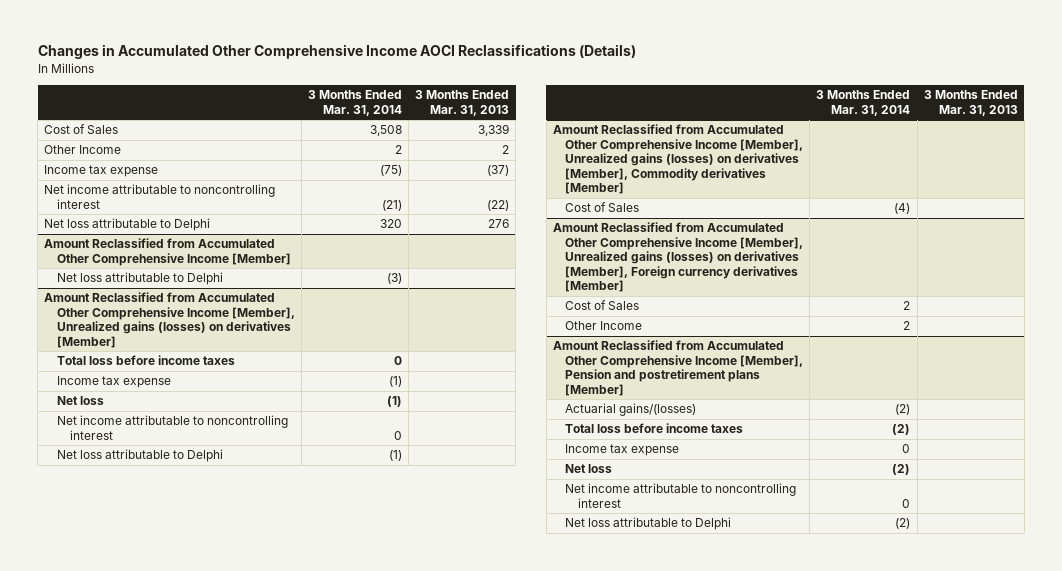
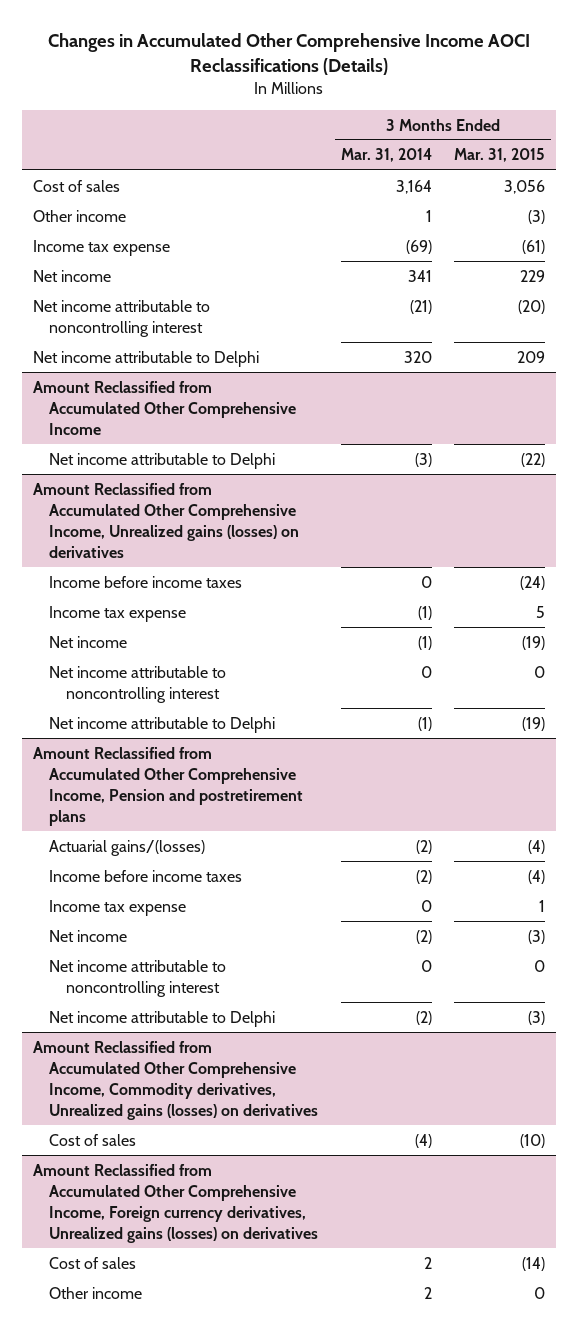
[415,90,510,116] 3 Months Ended Mar. 31, 2013 -> none
none -> [453,148,545,163] Mar. 31, 2015
[44,124,119,135] Cost of Sales -> [32,179,120,192] Cost of sales
[370,125,403,137] 3,508 -> [395,179,432,194] 3,164
[44,145,122,155] Other Income -> [32,209,126,222] Other income
[395,145,403,155] 2 -> [425,209,432,222] 1
[380,165,403,177] (75) -> [405,239,432,254] (69)
none -> [32,269,111,282] Net income
[44,218,211,232] Net loss attributable to Delphi -> [32,350,259,367] Net income attributable to Delphi
[44,238,292,266] Amount Reclassified from Accumulated Other Comprehensive Income [Member] -> [32,380,297,435] Amount Reclassified from Accumulated Other Comprehensive Income
[57,272,224,286] Net loss attributable to Delphi -> [49,452,276,469] Net income attributable to Delphi
[44,292,296,348] Amount Reclassified from Accumulated Other Comprehensive Income [Member], Unrealized gains (losses) on derivatives [Member] -> [32,482,300,558] Amount Reclassified from Accumulated Other Comprehensive Income, Unrealized gains (losses) on derivatives
[57,355,236,366] Total loss before income taxes -> [49,575,243,588] Income before income taxes
[57,396,105,406] Net loss -> none
none -> [49,635,128,648] Net income
[552,124,804,195] Amount Reclassified from Accumulated Other Comprehensive Income [Member], Unrealized gains (losses) on derivatives [Member], Commodity derivatives [Member] -> none
[565,202,640,213] Cost of Sales -> none
[552,222,804,293] Amount Reclassified from Accumulated Other Comprehensive Income [Member], Unrealized gains (losses) on derivatives [Member], Foreign currency derivatives [Member] -> none
[565,300,640,311] Cost of Sales -> none
[565,321,643,331] Other Income -> none
[57,449,224,463] Net loss attributable to Delphi -> [49,716,276,733] Net income attributable to Delphi
[552,340,804,396] Amount Reclassified from Accumulated Other Comprehensive Income [Member], Pension and postretirement plans [Member] -> [32,746,304,826] Amount Reclassified from Accumulated Other Comprehensive Income, Pension and postretirement plans
[565,423,744,434] Total loss before income taxes -> [49,869,243,882] Income before income taxes
[565,464,613,474] Net loss -> none
none -> [49,929,128,942] Net income
[565,517,732,531] Net loss attributable to Delphi -> [49,1010,276,1027] Net income attributable to Delphi
none -> [32,1040,319,1120] Amount Reclassified from Accumulated Other Comprehensive Income, Commodity derivatives, Unrealized gains (losses) on derivatives
none -> [49,1133,137,1146] Cost of sales
none -> [32,1163,319,1243] Amount Reclassified from Accumulated Other Comprehensive Income, Foreign currency derivatives, Unrealized gains (losses) on derivatives
none -> [49,1256,137,1269] Cost of sales
none -> [49,1286,143,1299] Other income

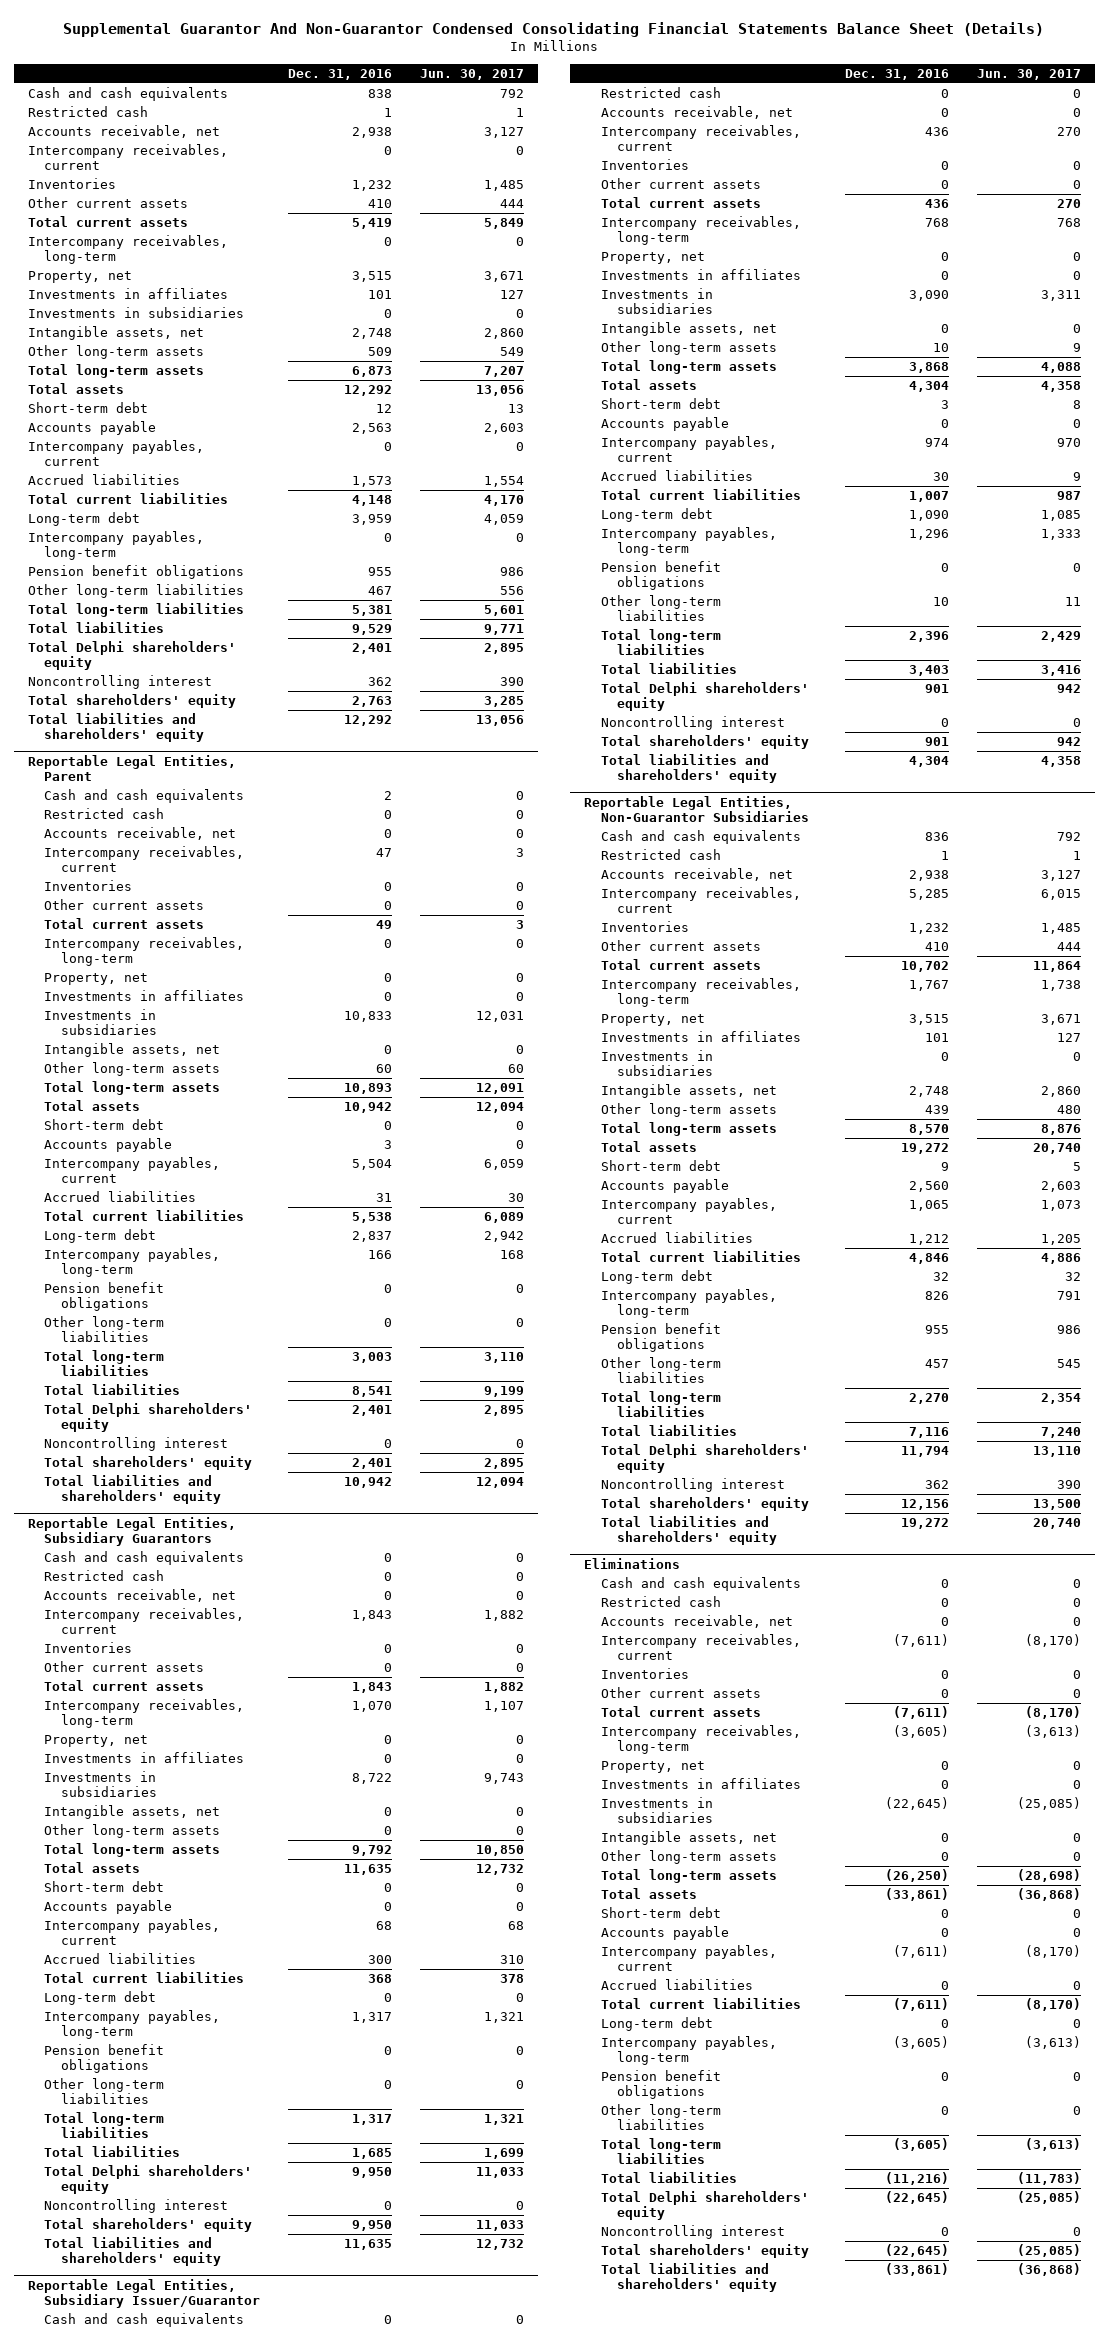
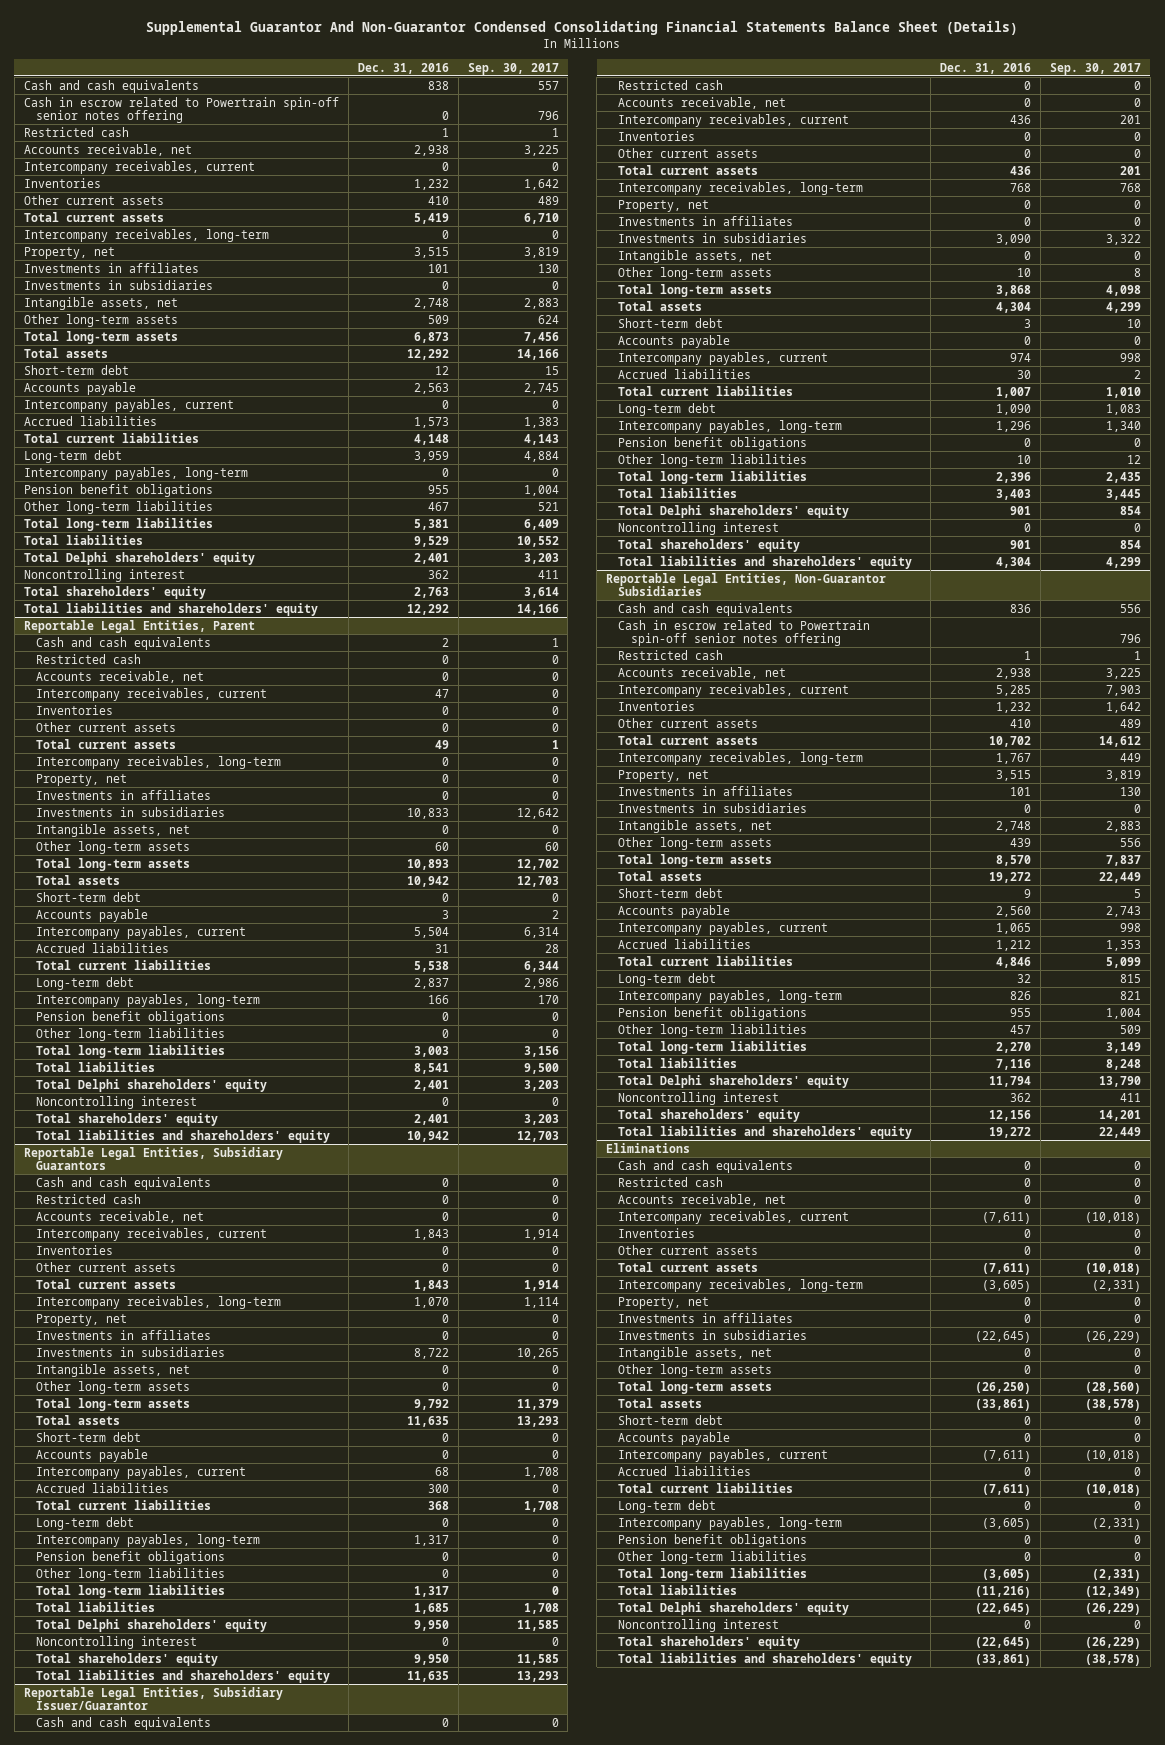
[420,68,525,80] Jun. 30, 2017 -> none
none -> [467,62,559,75] Sep. 30, 2017
none -> [23,96,339,123] Cash in escrow related to Powertrain spin-off senior notes offering
none -> [618,619,871,646] Cash in escrow related to Powertrain spin-off senior notes offering

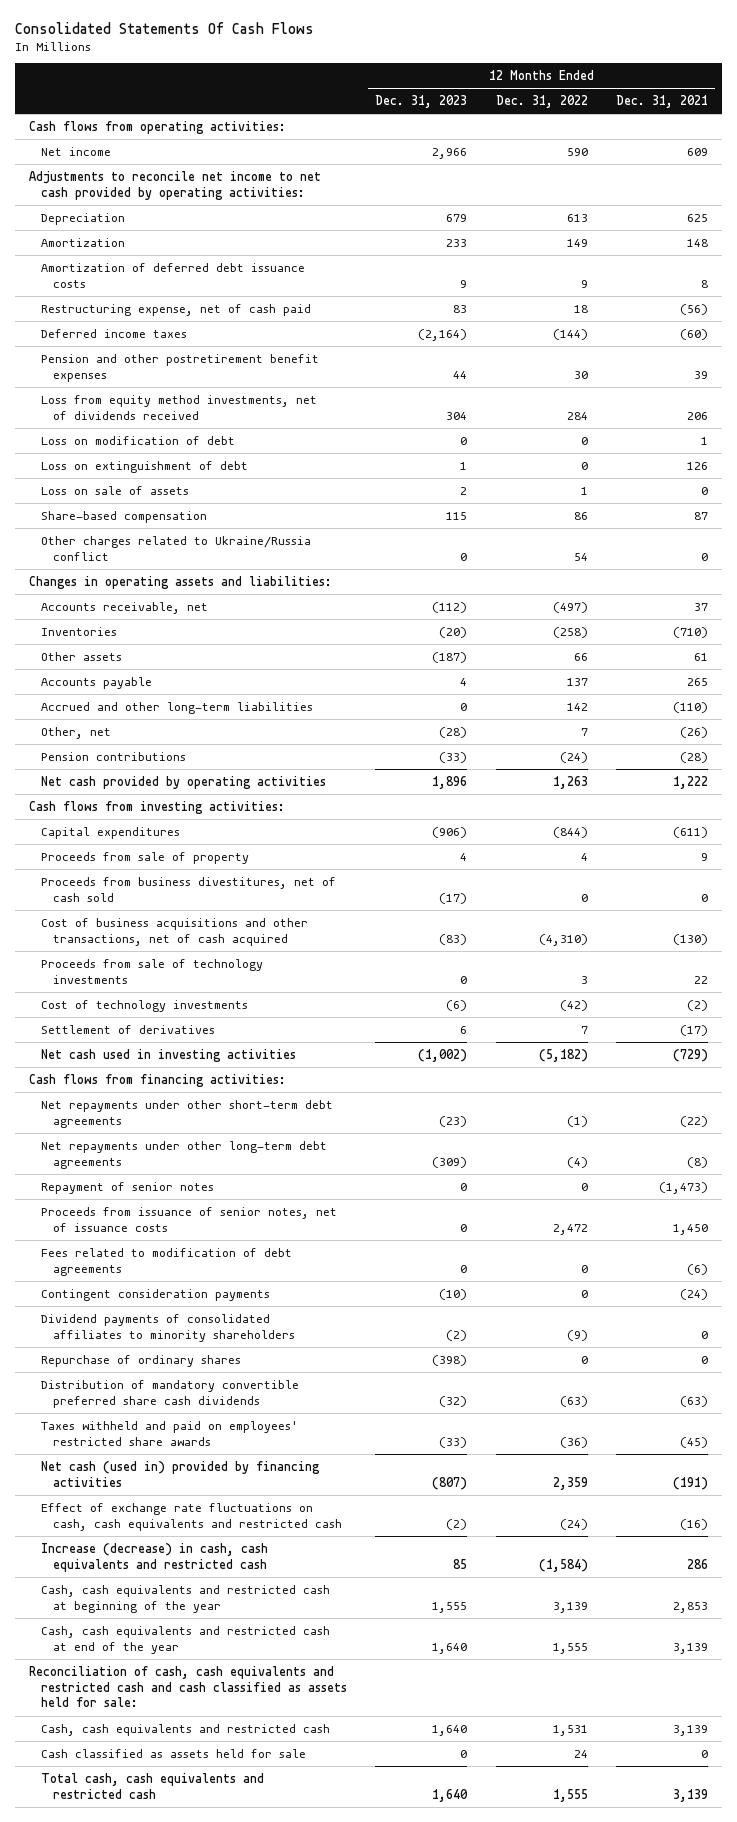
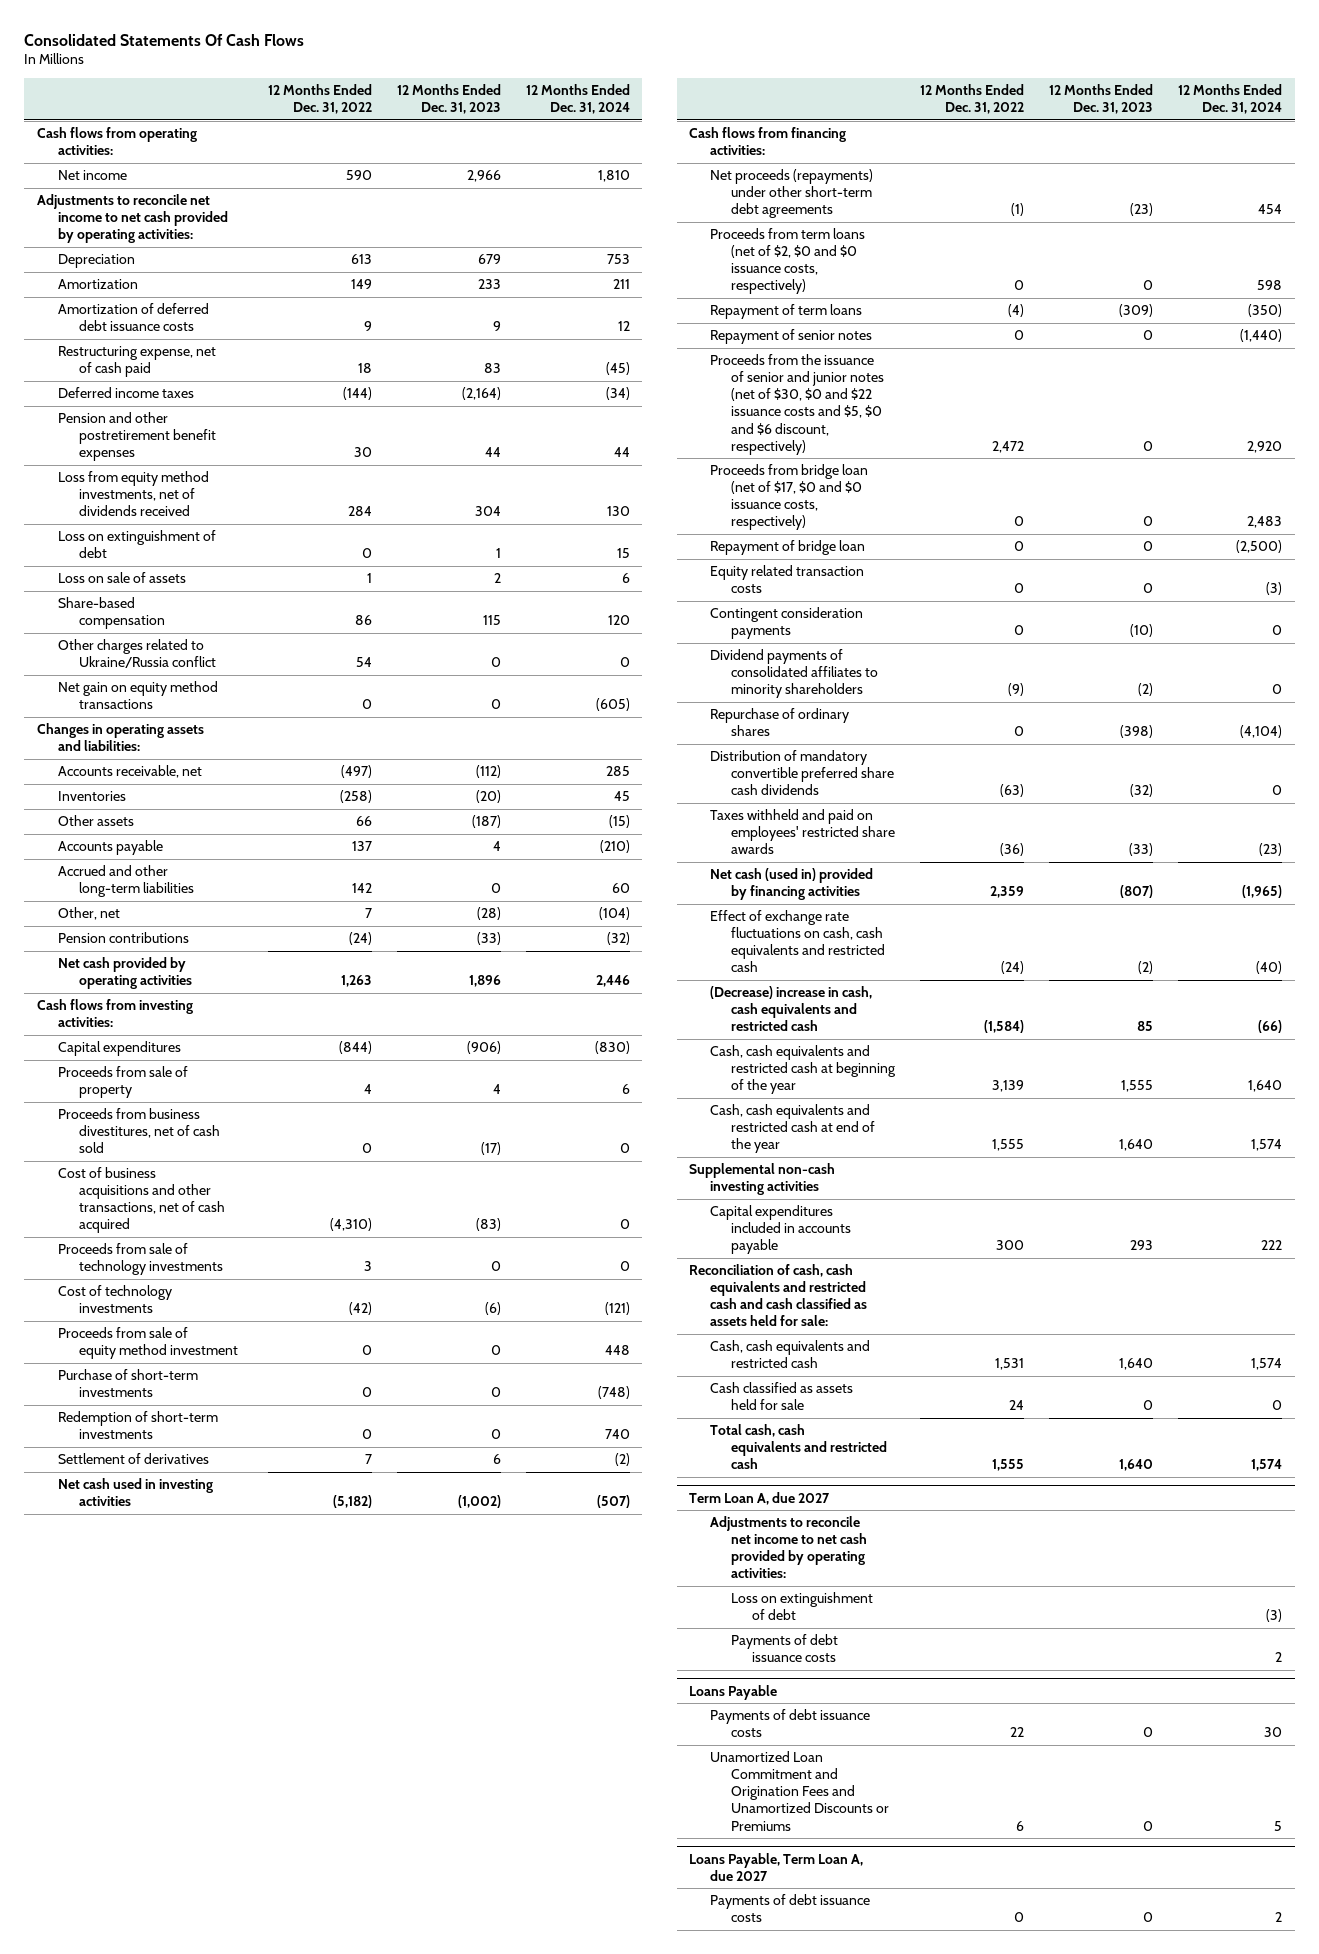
[616,95,709,109] Dec. 31, 2021 -> none
none -> [525,84,630,115] 12 Months Ended Dec. 31, 2024
[41,435,236,445] Loss on modification of debt -> none
none -> [57,681,218,710] Net gain on equity method transactions
none -> [57,1327,238,1360] Proceeds from sale of equity method investment
none -> [57,1369,198,1398] Purchase of short-term investments
none -> [57,1411,218,1440] Redemption of short-term investments
[41,1099,334,1128] Net repayments under other short-term debt agreements -> [710,169,874,219] Net proceeds (repayments) under other short-term debt agreements
none -> [710,228,866,295] Proceeds from term loans (net of $2, $0 and $0 issuance costs, respectively)
[41,1140,328,1169] Net repayments under other long-term debt agreements -> [710,304,863,320] Repayment of term loans
[41,1247,293,1276] Fees related to modification of debt agreements -> none
[41,1206,338,1232] Proceeds from issuance of senior notes, net of issuance costs -> [710,354,885,455] Proceeds from the issuance of senior and junior notes (net of $30, $0 and $22 issuance costs and $5, $0 and $6 discount, respectively)
none -> [710,464,869,531] Proceeds from bridge loan (net of $17, $0 and $0 issuance costs, respectively)
none -> [710,540,866,556] Repayment of bridge loan
none -> [710,565,865,594] Equity related transaction costs
[41,1542,269,1572] Increase (decrease) in cash, cash equivalents and restricted cash -> [710,986,873,1032] (Decrease) increase in cash, cash equivalents and restricted cash
none -> [689,1163,836,1196] Supplemental non-cash investing activities
none -> [710,1205,852,1255] Capital expenditures included in accounts payable
none -> [689,1491,831,1505] Term Loan A, due 2027
none -> [710,1516,868,1579] Adjustments to reconcile net income to net cash provided by operating activities:
none -> [731,1592,874,1621] Loss on extinguishment of debt
none -> [731,1634,839,1663] Payments of debt issuance costs
none -> [689,1684,778,1700] Loans Payable
none -> [710,1709,871,1738] Payments of debt issuance costs
none -> [710,1751,890,1831] Unamortized Loan Commitment and Origination Fees and Unamortized Discounts or Premiums
none -> [689,1852,864,1881] Loans Payable, Term Loan A, due 2027
none -> [710,1894,871,1923] Payments of debt issuance costs

